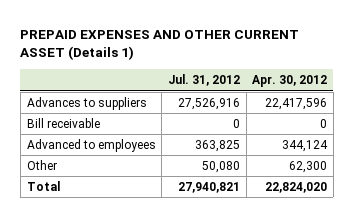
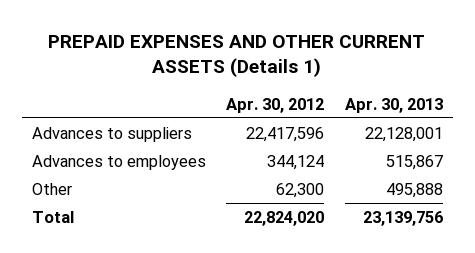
[20,29,300,61] PREPAID EXPENSES AND OTHER CURRENT ASSET (Details 1) -> [48,34,426,78] PREPAID EXPENSES AND OTHER CURRENT ASSETS (Details 1)
[167,74,240,87] Jul. 31, 2012 -> none
none -> [344,97,443,113] Apr. 30, 2013
[26,117,100,128] Bill receivable -> none
[26,138,156,152] Advanced to employees -> [32,154,207,170] Advances to employees

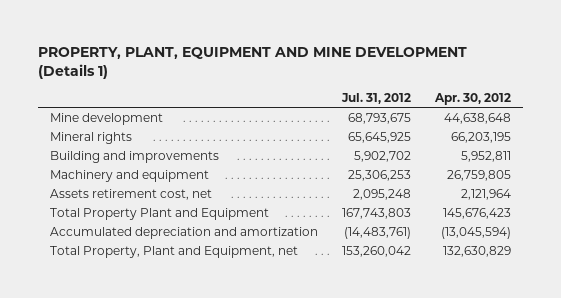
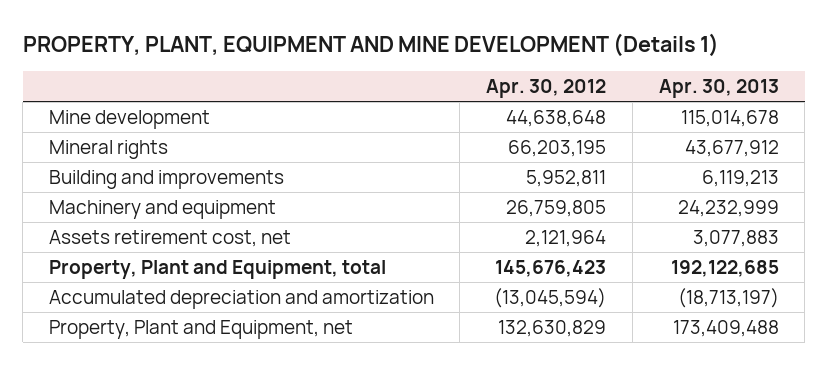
[341,92,412,104] Jul. 31, 2012 -> none
none -> [658,78,779,98] Apr. 30, 2013
[50,207,270,220] Total Property Plant and Equipment -> [48,260,386,280] Property, Plant and Equipment, total
[50,245,299,258] Total Property, Plant and Equipment, net -> [48,320,353,340] Property, Plant and Equipment, net

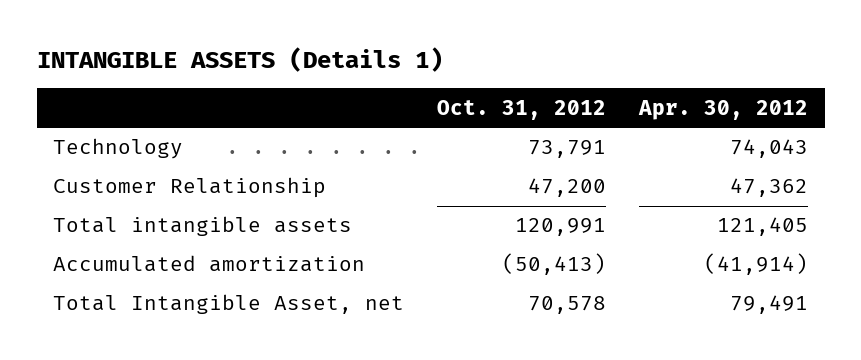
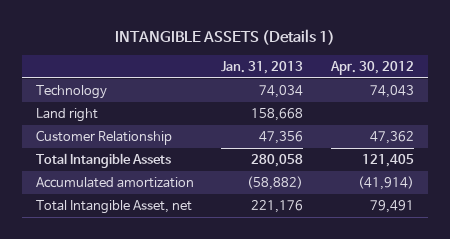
[437,99,607,120] Oct. 31, 2012 -> none
none -> [221,60,304,74] Jan. 31, 2013
none -> [35,108,98,123] Land right
[53,216,353,237] Total intangible assets -> [35,153,171,169] Total Intangible Assets

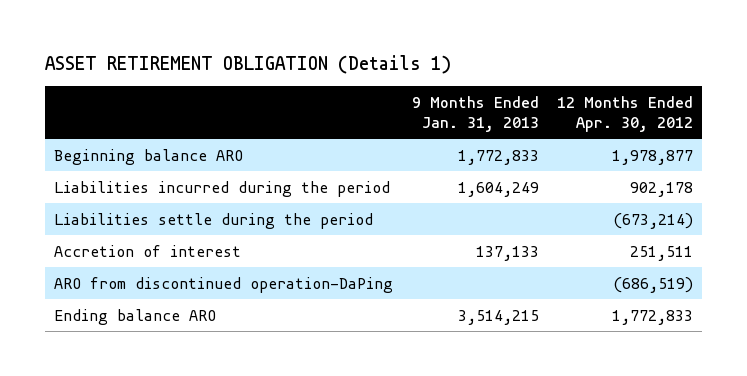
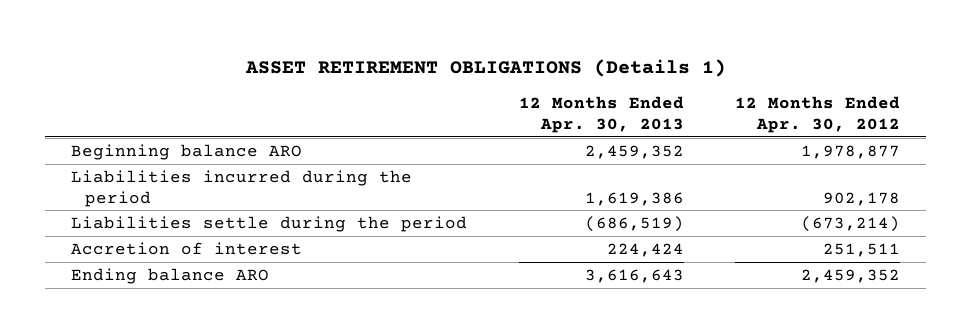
[45,55,452,75] ASSET RETIREMENT OBLIGATION (Details 1) -> [244,58,726,77] ASSET RETIREMENT OBLIGATIONS (Details 1)
[411,95,539,132] 9 Months Ended Jan. 31, 2013 -> none
none -> [518,96,684,133] 12 Months Ended Apr. 30, 2013
[54,276,394,293] ARO from discontinued operation-DaPing -> none
[611,309,693,325] 1,772,833 -> [801,268,901,283] 2,459,352

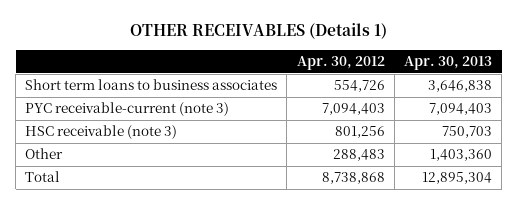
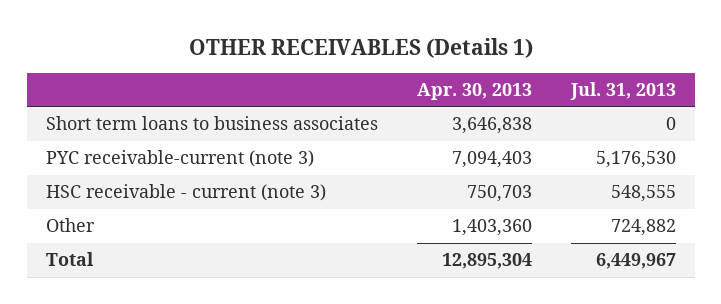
[296,55,385,70] Apr. 30, 2012 -> none
none -> [569,82,676,101] Jul. 31, 2013
[25,125,178,140] HSC receivable (note 3) -> [45,184,326,202] HSC receivable - current (note 3)

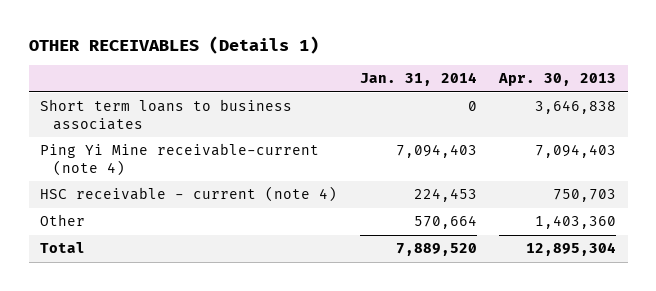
[569,82,676,101] Jul. 31, 2013 -> none
none -> [359,72,477,87] Jan. 31, 2014
[45,150,314,168] PYC receivable-current (note 3) -> [39,143,319,177] Ping Yi Mine receivable-current (note 4)
[45,184,326,202] HSC receivable - current (note 3) -> [39,186,337,203] HSC receivable - current (note 4)

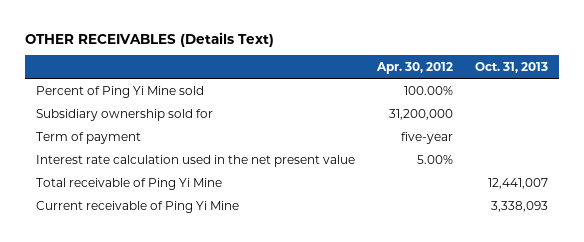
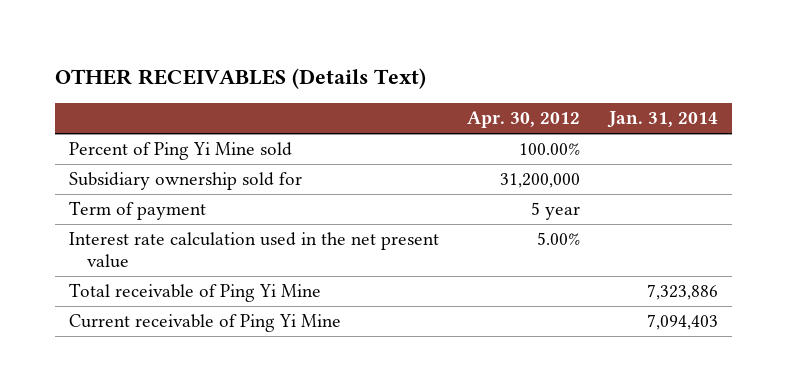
[474,61,548,73] Oct. 31, 2013 -> none
none -> [606,111,718,129] Jan. 31, 2014
[400,131,453,144] five-year -> [531,202,581,221] 5 year

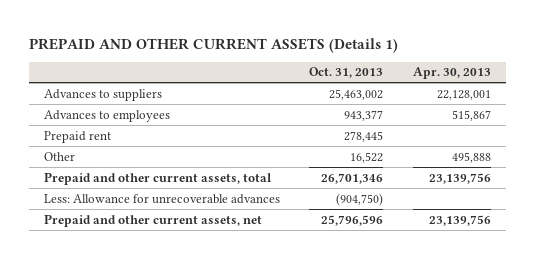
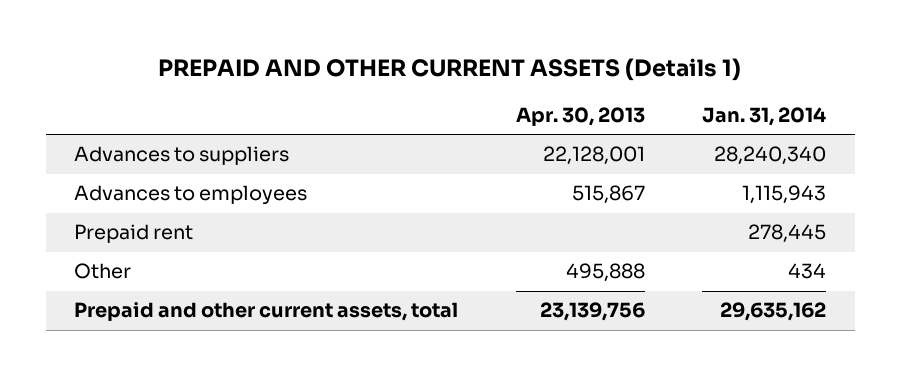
[309,67,384,79] Oct. 31, 2013 -> none
none -> [701,106,826,126] Jan. 31, 2014
[43,193,280,204] Less: Allowance for unrecoverable advances -> none
[43,213,262,227] Prepaid and other current assets, net -> none

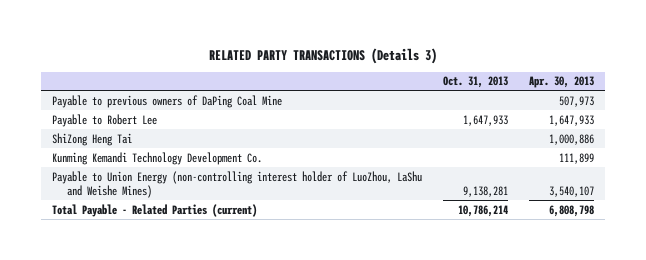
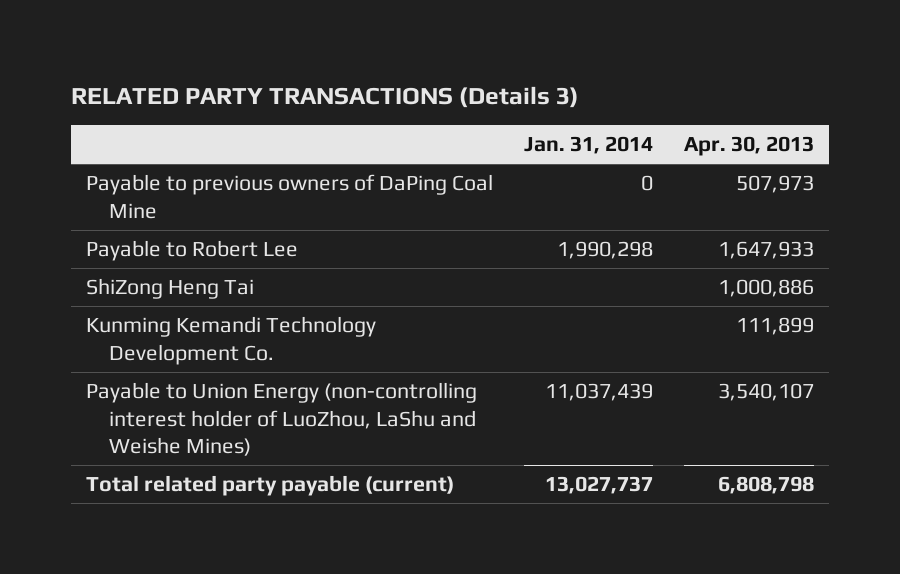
[442,76,508,89] Oct. 31, 2013 -> none
none -> [523,135,653,154] Jan. 31, 2014
[51,203,257,217] Total Payable - Related Parties (current) -> [86,475,455,497] Total related party payable (current)

